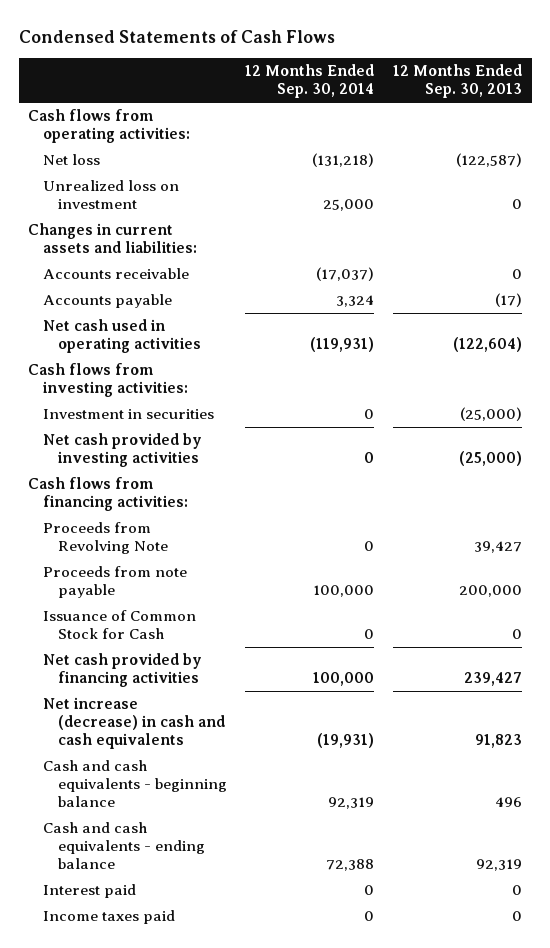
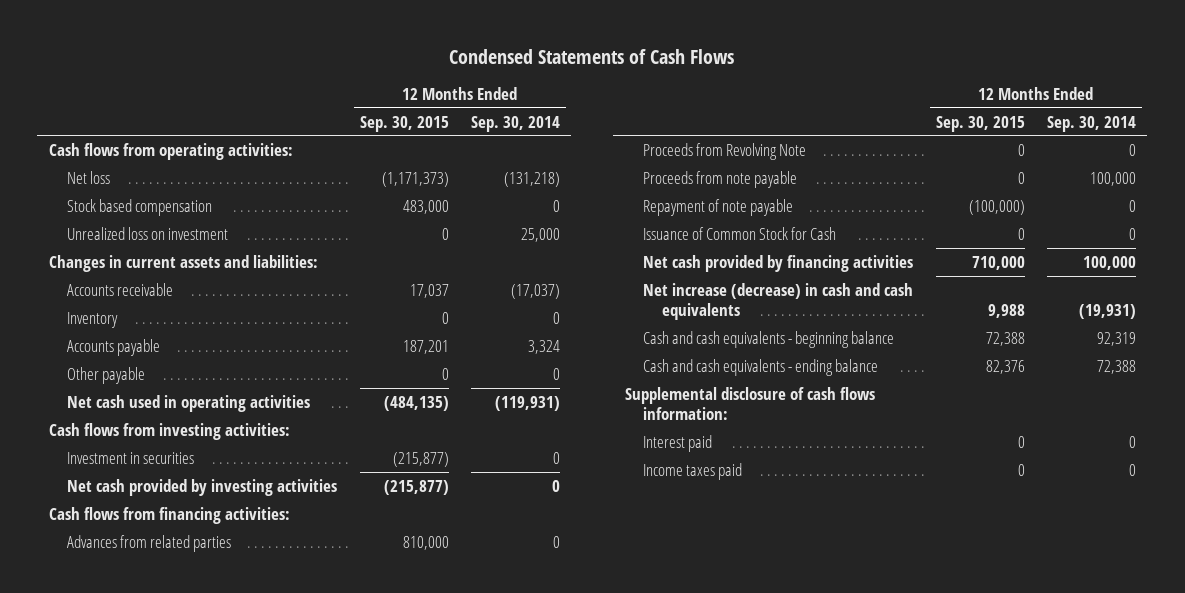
[393,64,523,99] 12 Months Ended Sep. 30, 2013 -> none
none -> [359,115,449,132] Sep. 30, 2015
none -> [67,198,213,216] Stock based compensation
none -> [67,311,119,328] Inventory
none -> [67,366,146,384] Other payable
none -> [67,534,232,552] Advances from related parties
none -> [643,198,794,216] Repayment of note payable
none -> [624,386,875,421] Supplemental disclosure of cash flows information:

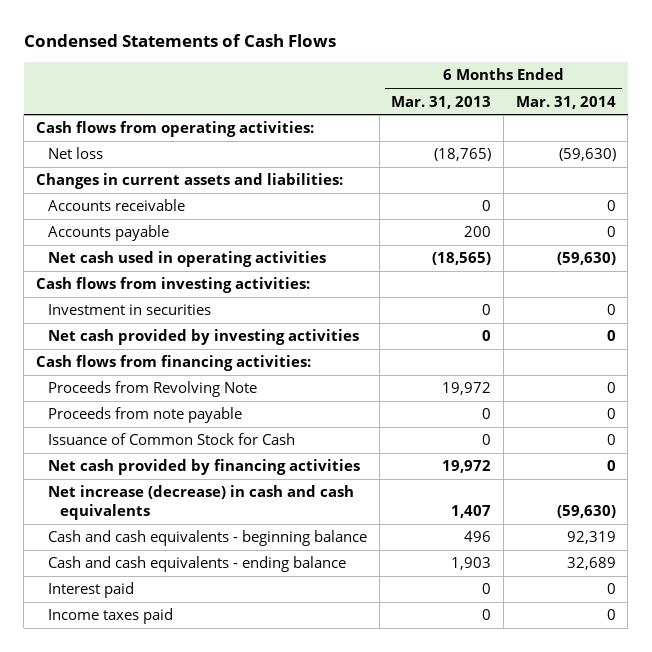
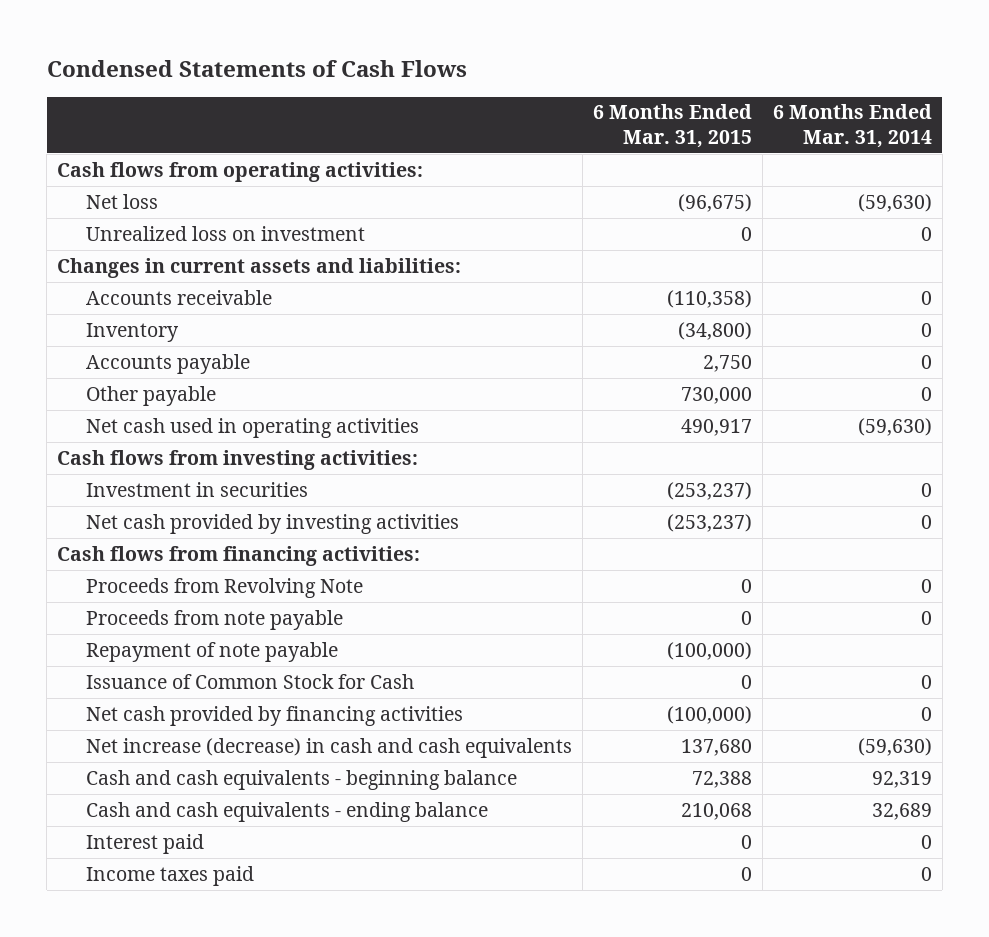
[391,95,492,109] Mar. 31, 2013 -> none
none -> [592,104,752,148] 6 Months Ended Mar. 31, 2015
none -> [85,225,365,241] Unrealized loss on investment
none -> [85,322,179,342] Inventory
none -> [85,385,216,406] Other payable
none -> [85,641,338,662] Repayment of note payable

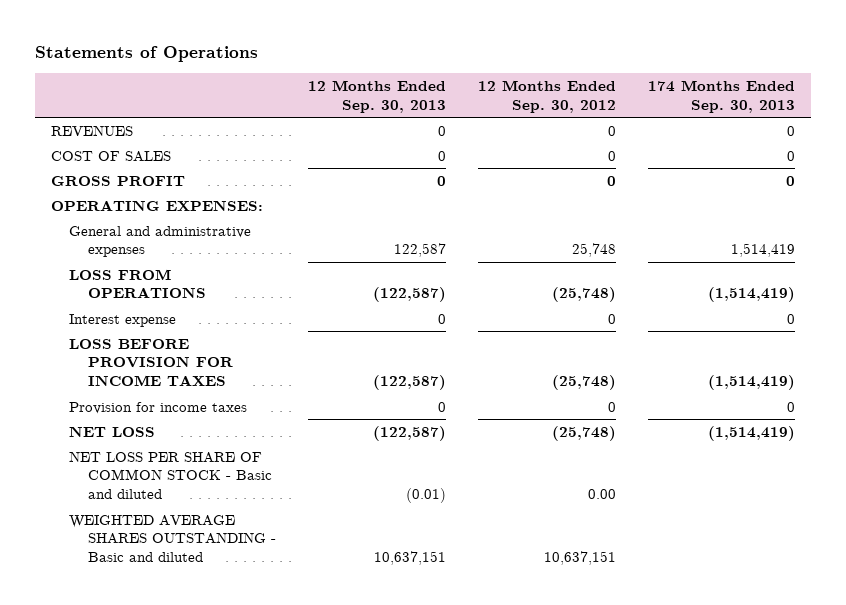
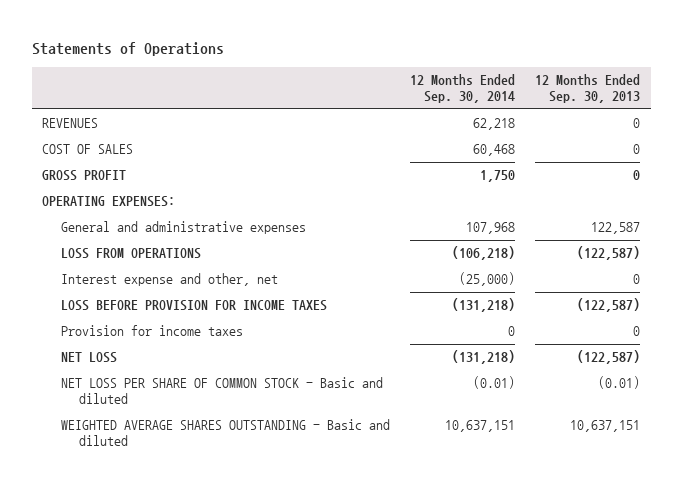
[477,80,616,113] 12 Months Ended Sep. 30, 2012 -> none
[647,80,795,113] 174 Months Ended Sep. 30, 2013 -> none
none -> [410,74,516,104] 12 Months Ended Sep. 30, 2014
[69,313,177,327] Interest expense -> [60,273,278,287] Interest expense and other, net

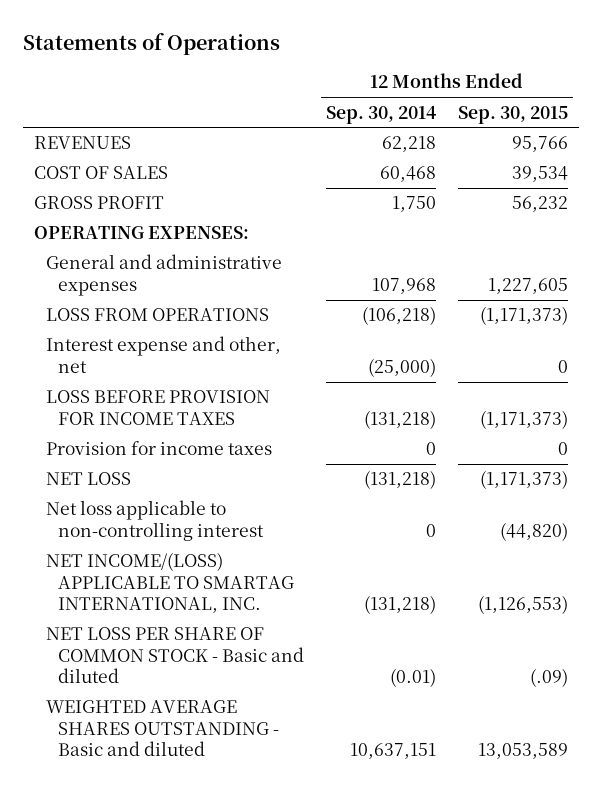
[535,74,641,104] 12 Months Ended Sep. 30, 2013 -> none
none -> [457,105,568,124] Sep. 30, 2015
none -> [46,500,265,541] Net loss applicable to non-controlling interest
none -> [46,552,295,614] NET INCOME/(LOSS) APPLICABLE TO SMARTAG INTERNATIONAL, INC.

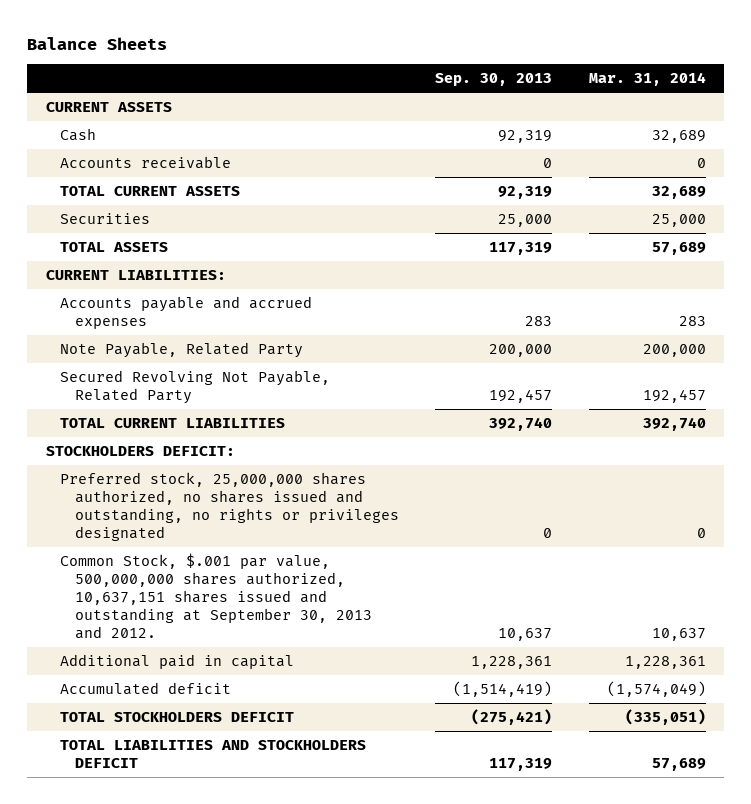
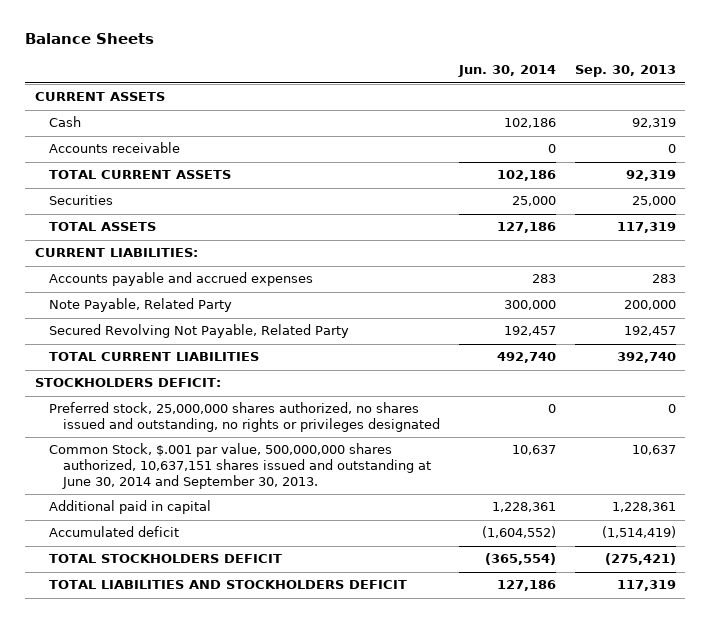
[588,72,706,87] Mar. 31, 2014 -> none
none -> [457,65,556,78] Jun. 30, 2014
[60,553,372,639] Common Stock, $.001 par value, 500,000,000 shares authorized, 10,637,151 shares issued and outstanding at September 30, 2013 and 2012. -> [48,443,431,489] Common Stock, $.001 par value, 500,000,000 shares authorized, 10,637,151 shares issued and outstanding at June 30, 2014 and September 30, 2013.

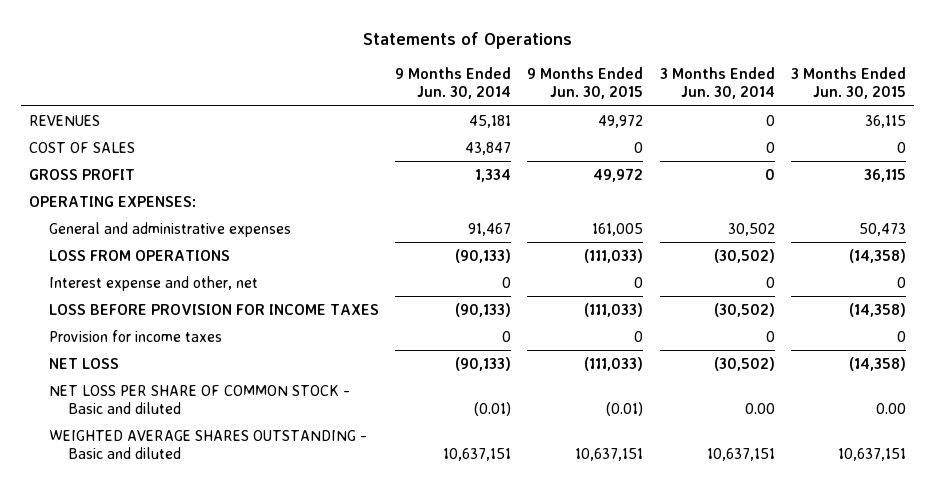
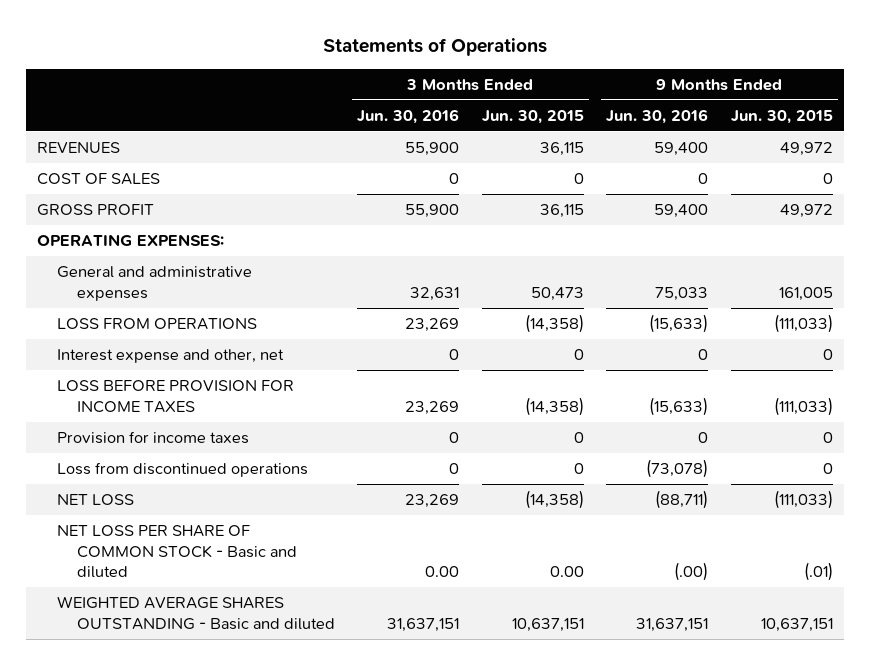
[395,67,512,100] 9 Months Ended Jun. 30, 2014 -> none
[659,67,775,100] 3 Months Ended Jun. 30, 2014 -> none
none -> [357,108,460,124] Jun. 30, 2016
none -> [606,108,709,124] Jun. 30, 2016
none -> [57,462,309,478] Loss from discontinued operations
[606,401,644,416] (0.01) -> [803,562,833,582] (.01)

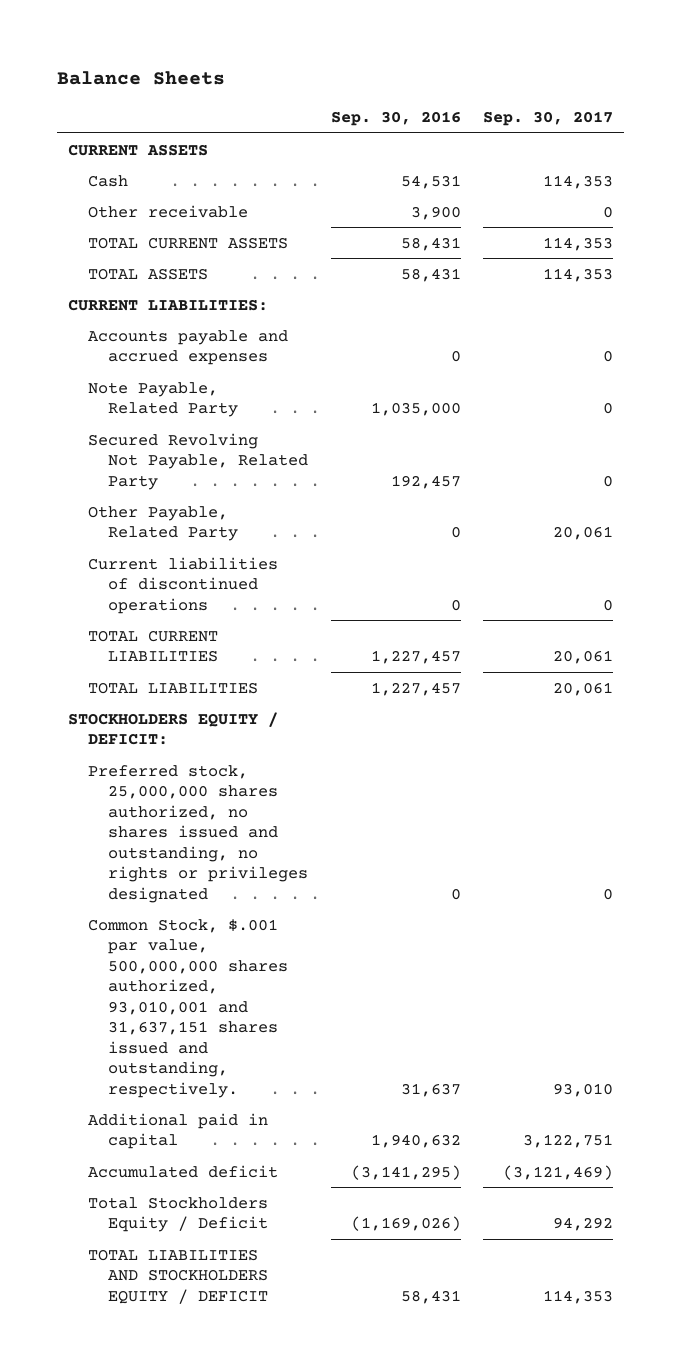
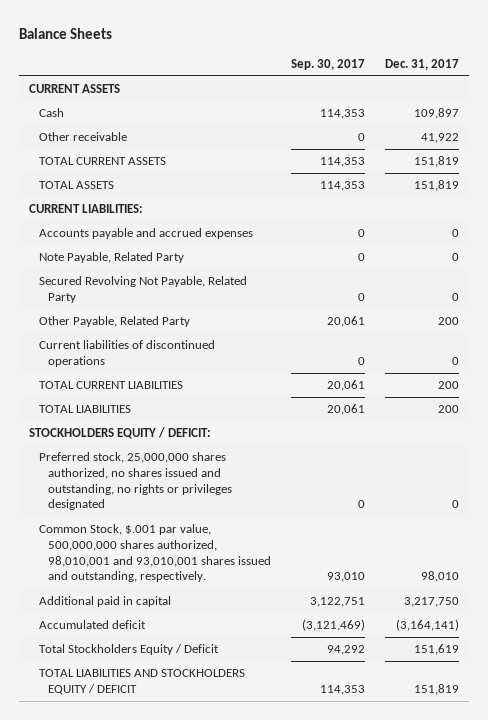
[330,110,461,126] Sep. 30, 2016 -> none
none -> [385,58,460,70] Dec. 31, 2017
[88,918,289,1098] Common Stock, $.001 par value, 500,000,000 shares authorized, 93,010,001 and 31,637,151 shares issued and outstanding, respectively. -> [38,524,272,583] Common Stock, $.001 par value, 500,000,000 shares authorized, 98,010,001 and 93,010,001 shares issued and outstanding, respectively.

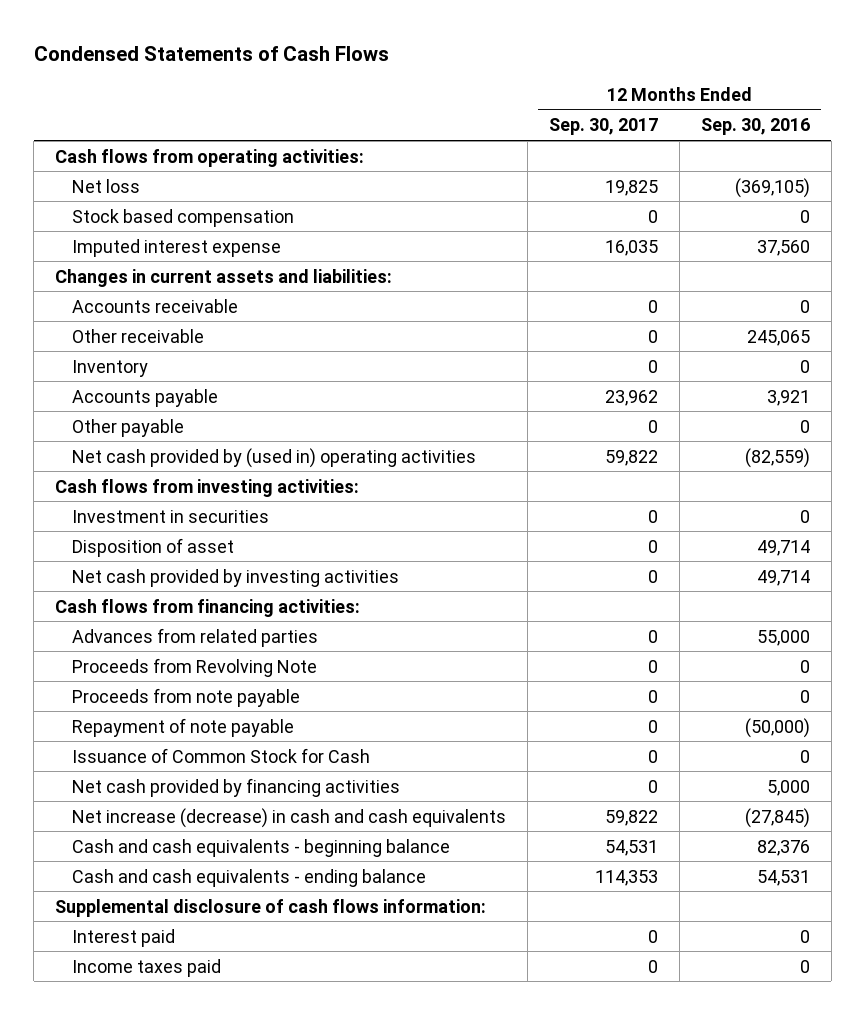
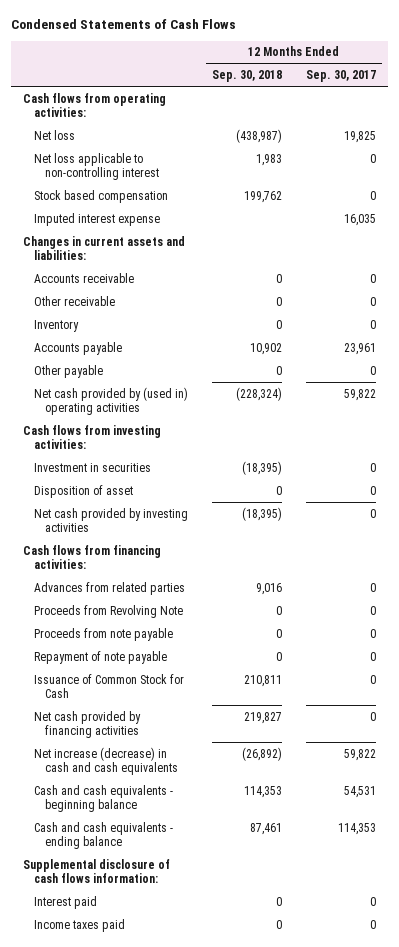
[700,118,810,136] Sep. 30, 2016 -> none
none -> [212,70,283,83] Sep. 30, 2018
none -> [34,152,160,180] Net loss applicable to non-controlling interest
[605,389,659,406] 23,962 -> [344,342,377,355] 23,961

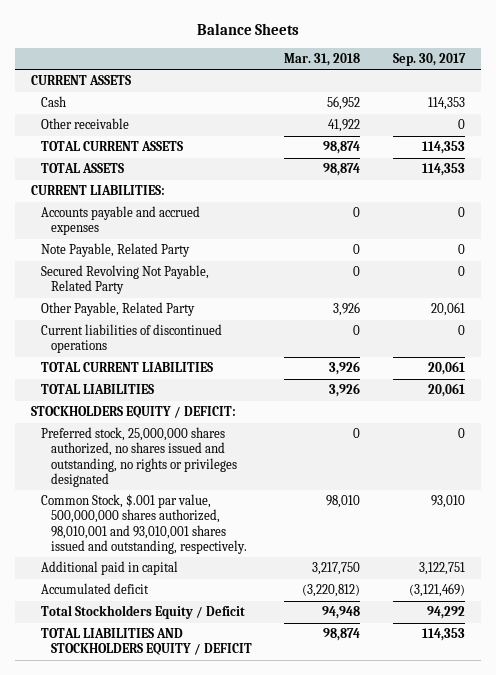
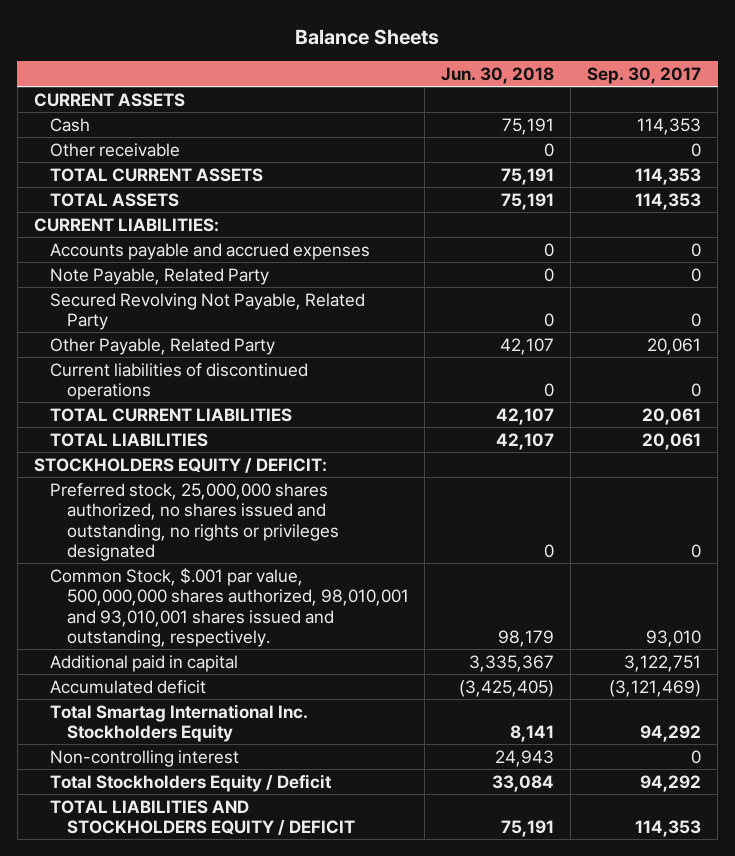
[284,52,361,66] Mar. 31, 2018 -> none
none -> [441,66,555,84] Jun. 30, 2018
none -> [50,703,309,743] Total Smartag International Inc. Stockholders Equity
none -> [50,749,240,767] Non-controlling interest

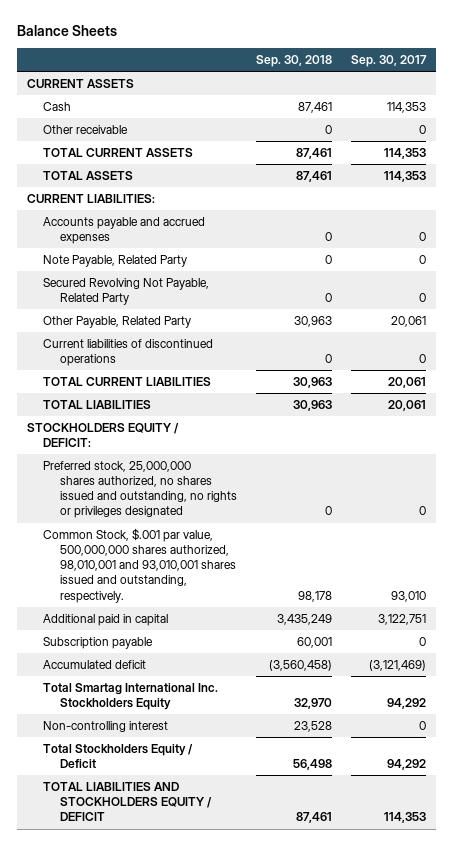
[441,66,555,84] Jun. 30, 2018 -> none
none -> [256,55,333,68] Sep. 30, 2018
none -> [43,637,154,650] Subscription payable

